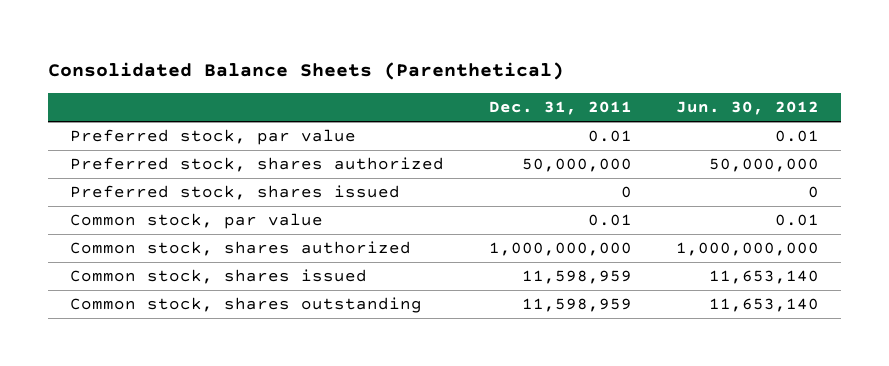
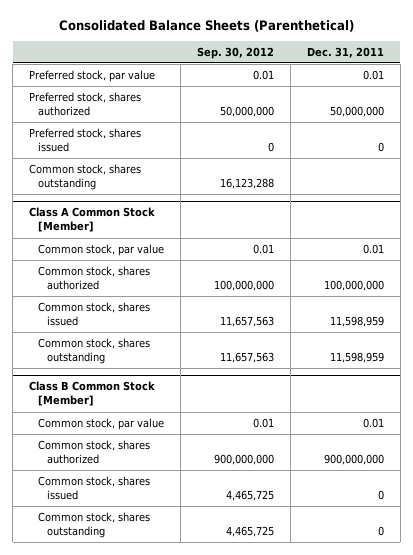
[675,101,819,116] Jun. 30, 2012 -> none
none -> [197,46,275,59] Sep. 30, 2012
none -> [29,164,142,191] Common stock, shares outstanding
none -> [29,207,156,233] Class A Common Stock [Member]
[488,242,632,257] 1,000,000,000 -> [323,280,384,292] 100,000,000
none -> [29,381,156,407] Class B Common Stock [Member]
none -> [38,418,165,431] Common stock, par value
none -> [38,440,151,465] Common stock, shares authorized
none -> [38,476,151,501] Common stock, shares issued
none -> [38,512,151,539] Common stock, shares outstanding

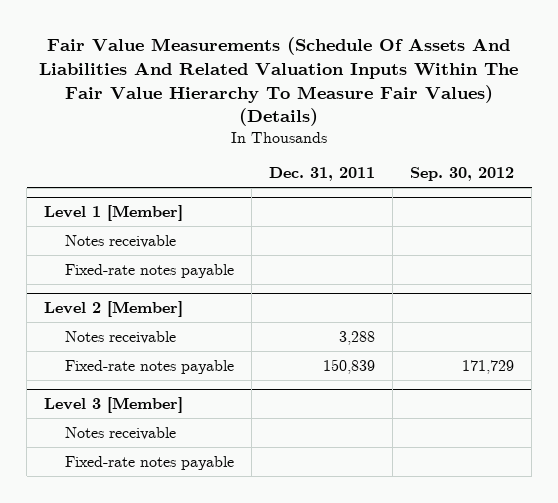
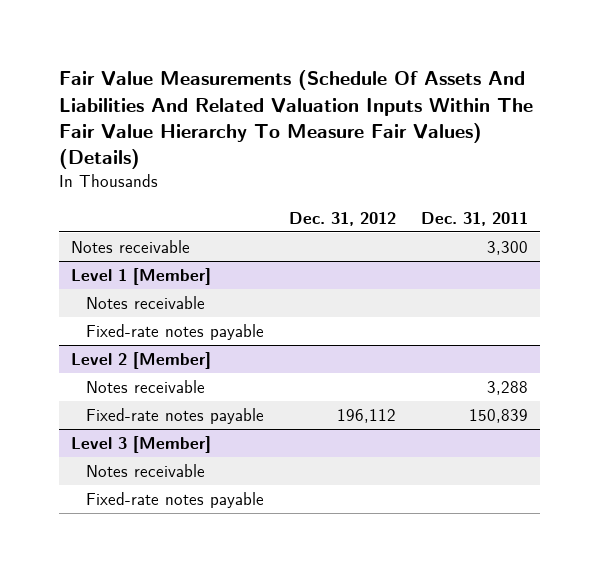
[410,167,515,182] Sep. 30, 2012 -> none
none -> [288,211,396,226] Dec. 31, 2012
none -> [71,239,191,253] Notes receivable

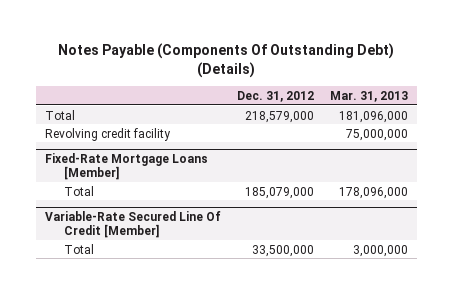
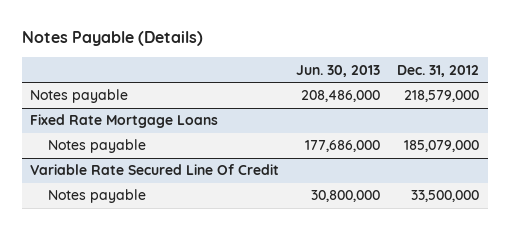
[58,43,395,79] Notes Payable (Components Of Outstanding Debt) (Details) -> [21,31,203,47] Notes Payable (Details)
[330,91,409,103] Mar. 31, 2013 -> none
none -> [296,64,381,77] Jun. 30, 2013
[44,127,171,141] Revolving credit facility -> none
[44,109,75,120] Total -> [30,89,129,104] Notes payable
[44,152,208,180] Fixed-Rate Mortgage Loans [Member] -> [30,114,219,129] Fixed Rate Mortgage Loans
[63,185,94,196] Total -> [47,139,146,154] Notes payable
[44,210,221,238] Variable-Rate Secured Line Of Credit [Member] -> [30,164,280,176] Variable Rate Secured Line Of Credit
[63,243,94,254] Total -> [47,189,146,204] Notes payable

